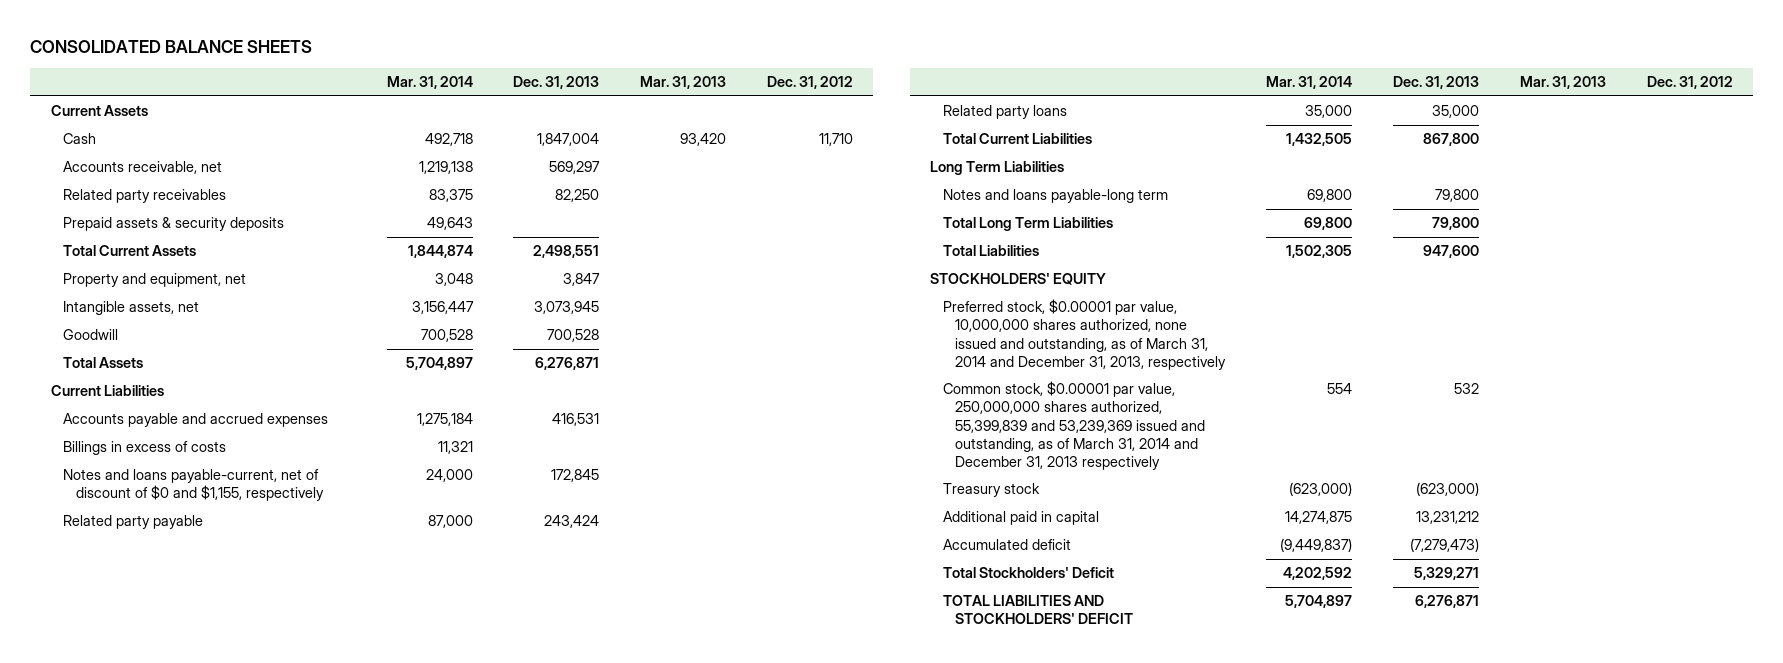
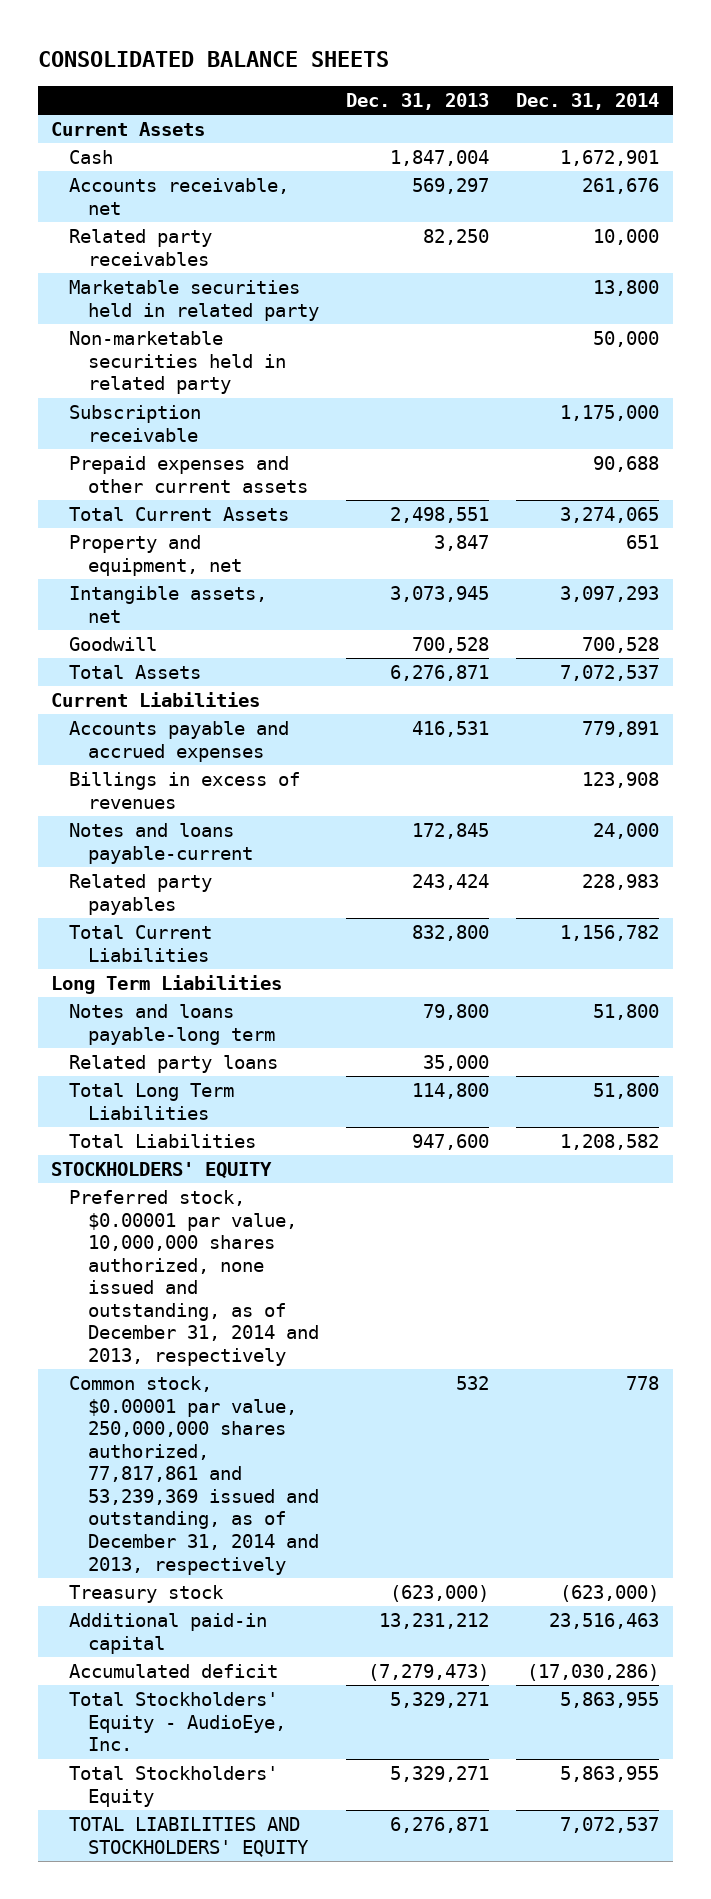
[386,76,473,90] Mar. 31, 2014 -> none
[640,76,727,90] Mar. 31, 2013 -> none
[766,76,853,90] Dec. 31, 2012 -> none
none -> [516,92,660,110] Dec. 31, 2014
[63,217,285,232] Prepaid assets & security deposits -> none
none -> [69,280,319,321] Marketable securities held in related party
none -> [69,331,286,395] Non-marketable securities held in related party
none -> [69,405,202,442] Subscription receivable
none -> [69,456,308,493] Prepaid expenses and other current assets
[63,441,227,456] Billings in excess of costs -> [69,772,301,809] Billings in excess of revenues
[63,469,324,502] Notes and loans payable-current, net of discount of $0 and $1,155, respectively -> [69,823,253,864] Notes and loans payable-current
[63,515,204,530] Related party payable -> [69,874,213,915] Related party payables
[1423,133,1480,147] 867,800 -> [411,925,489,942] 832,800
[942,105,1067,120] Related party loans -> [69,1055,279,1074] Related party loans
[1432,217,1480,231] 79,800 -> [411,1083,489,1100] 114,800
[942,299,1227,370] Preferred stock, $0.00001 par value, 10,000,000 shares authorized, none issued and outstanding, as of March 31, 2014 and December 31, 2013, respectively -> [69,1190,319,1367] Preferred stock, $0.00001 par value, 10,000,000 shares authorized, none issued and outstanding, as of December 31, 2014 and 2013, respectively
[942,381,1206,470] Common stock, $0.00001 par value, 250,000,000 shares authorized, 55,399,839 and 53,239,369 issued and outstanding, as of March 31, 2014 and December 31, 2013 respectively -> [69,1376,319,1575] Common stock, $0.00001 par value, 250,000,000 shares authorized, 77,817,861 and 53,239,369 issued and outstanding, as of December 31, 2014 and 2013, respectively
[942,511,1099,526] Additional paid in capital -> [69,1613,268,1654] Additional paid-in capital
[942,567,1114,579] Total Stockholders' Deficit -> [69,1692,286,1752] Total Stockholders' Equity - AudioEye, Inc.
none -> [69,1766,279,1807] Total Stockholders' Equity
[942,595,1134,625] TOTAL LIABILITIES AND STOCKHOLDERS' DEFICIT -> [69,1817,309,1857] TOTAL LIABILITIES AND STOCKHOLDERS' EQUITY

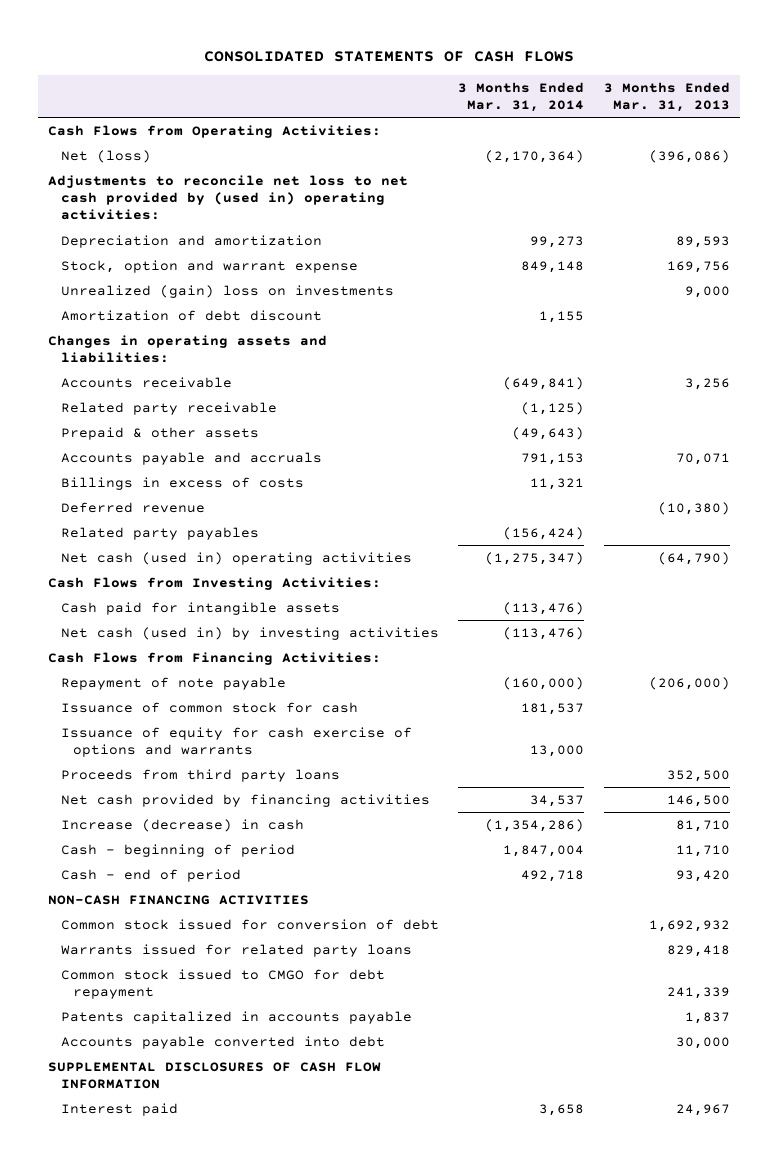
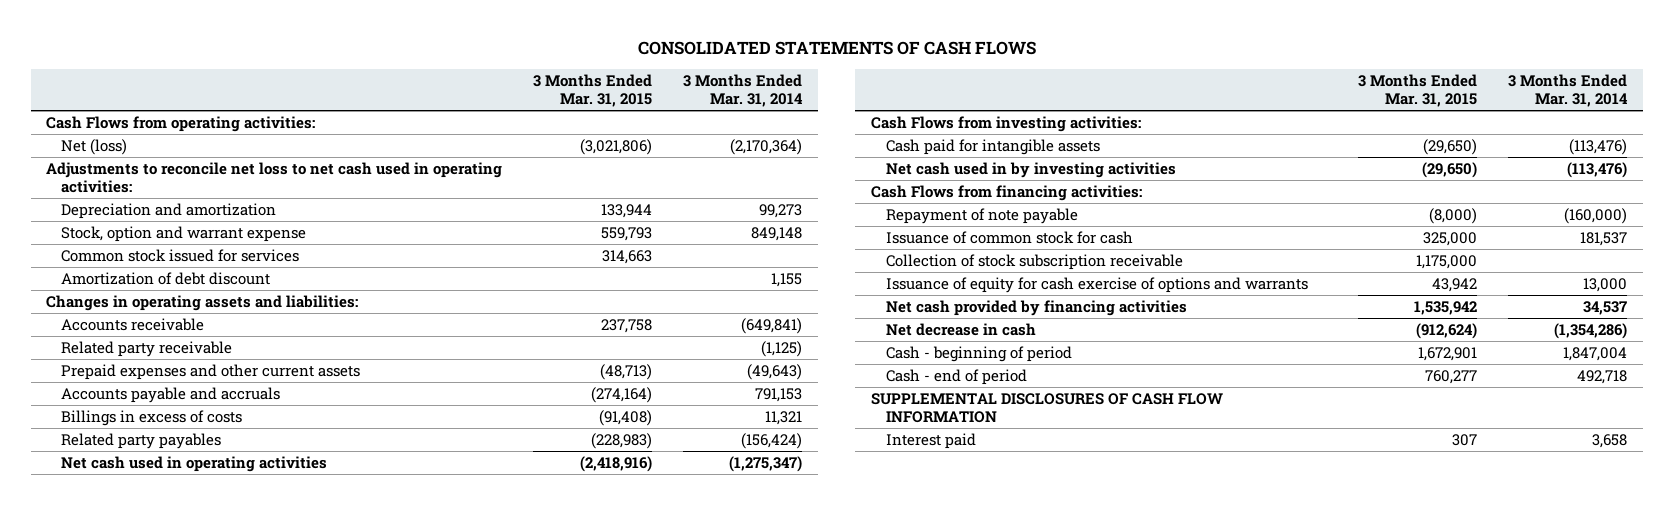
[604,81,731,112] 3 Months Ended Mar. 31, 2013 -> none
none -> [533,73,653,107] 3 Months Ended Mar. 31, 2015
[48,124,382,138] Cash Flows from Operating Activities: -> [46,115,316,132] Cash Flows from operating activities:
[48,174,409,221] Adjustments to reconcile net loss to net cash provided by (used in) operating activities: -> [46,161,503,193] Adjustments to reconcile net loss to net cash used in operating activities:
[60,284,394,298] Unrealized (gain) loss on investments -> none
none -> [61,248,300,262] Common stock issued for services
[60,426,259,440] Prepaid & other assets -> [61,363,361,380] Prepaid expenses and other current assets
[60,501,205,513] Deferred revenue -> none
[60,551,412,565] Net cash (used in) operating activities -> [61,455,328,472] Net cash used in operating activities
[48,576,382,590] Cash Flows from Investing Activities: -> [870,115,1141,132] Cash Flows from investing activities:
[60,626,439,640] Net cash (used in) by investing activities -> [886,161,1177,178] Net cash used in by investing activities
[48,651,382,665] Cash Flows from Financing Activities: -> [870,184,1142,201] Cash Flows from financing activities:
none -> [886,253,1184,270] Collection of stock subscription receivable
[60,768,340,782] Proceeds from third party loans -> none
[60,818,304,832] Increase (decrease) in cash -> [886,322,1037,336] Net decrease in cash
[48,894,310,905] NON-CASH FINANCING ACTIVITIES -> none
[60,918,439,930] Common stock issued for conversion of debt -> none
[60,943,412,957] Warrants issued for related party loans -> none
[60,968,385,1000] Common stock issued to CMGO for debt repayment -> none
[60,1010,412,1024] Patents capitalized in accounts payable -> none
[60,1035,385,1049] Accounts payable converted into debt -> none

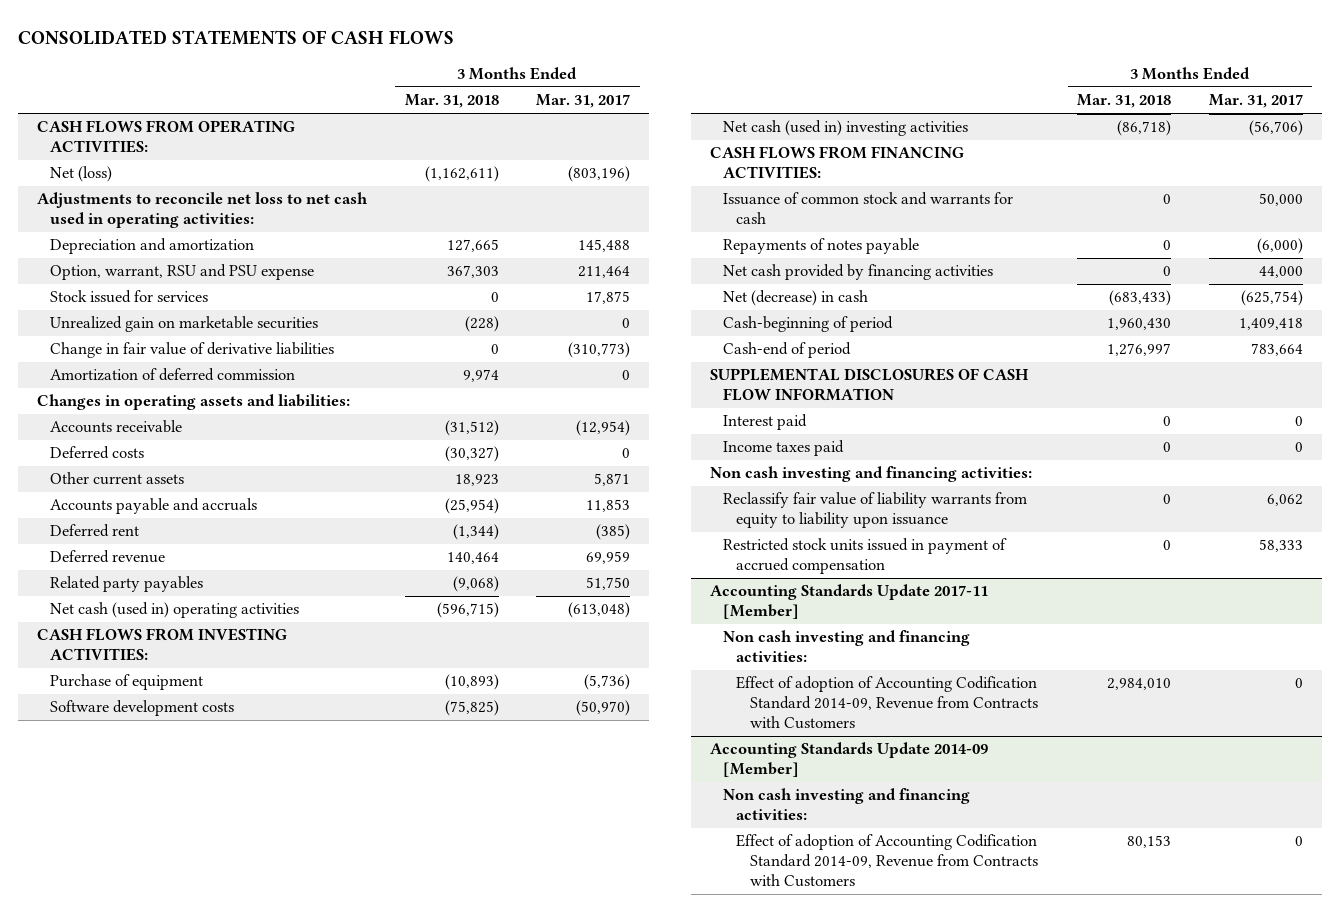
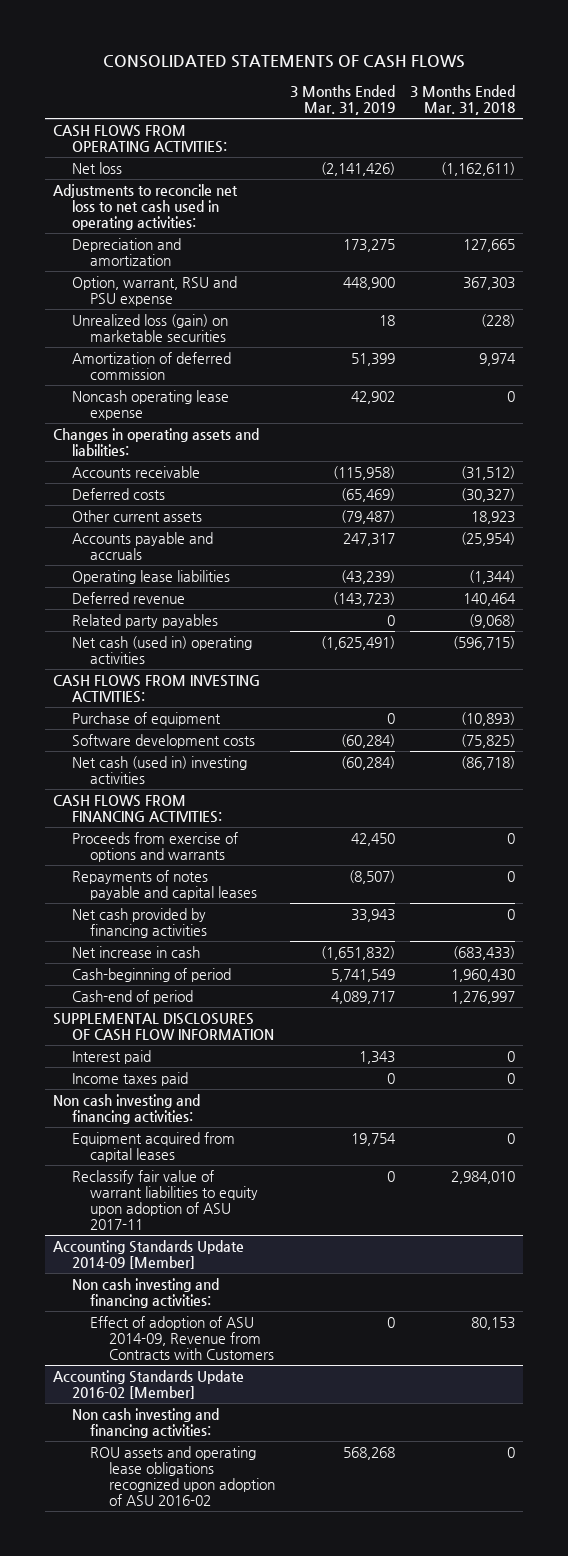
[536,94,631,109] Mar. 31, 2017 -> none
none -> [290,84,396,115] 3 Months Ended Mar. 31, 2019
[50,166,113,183] Net (loss) -> [71,161,122,174] Net loss
[50,290,209,304] Stock issued for services -> none
[50,342,335,359] Change in fair value of derivative liabilities -> none
[50,316,319,333] Unrealized gain on marketable securities -> [71,313,228,342] Unrealized loss (gain) on marketable securities
none -> [71,389,229,420] Noncash operating lease expense
[50,524,140,538] Deferred rent -> [71,569,230,584] Operating lease liabilities
[722,192,1013,225] Issuance of common stock and warrants for cash -> none
none -> [71,831,238,862] Proceeds from exercise of options and warrants
[722,238,919,255] Repayments of notes payable -> [71,869,258,900] Repayments of notes payable and capital leases
[722,290,868,307] Net (decrease) in cash -> [71,945,200,958] Net increase in cash
[722,538,1007,575] Restricted stock units issued in payment of accrued compensation -> none
[709,584,988,620] Accounting Standards Update 2017-11 [Member] -> none
[722,630,970,663] Non cash investing and financing activities: -> none
[736,676,1038,730] Effect of adoption of Accounting Codification Standard 2014-09, Revenue from Contracts with Customers -> none
none -> [71,1131,235,1162] Equipment acquired from capital leases
[722,492,1027,529] Reclassify fair value of liability warrants from equity to liability upon issuance -> [71,1169,259,1230] Reclassify fair value of warrant liabilities to equity upon adoption of ASU 2017-11
[1163,494,1172,505] 0 -> [451,1170,516,1184] 2,984,010
[736,834,1038,888] Effect of adoption of Accounting Codification Standard 2014-09, Revenue from Contracts with Customers -> [90,1315,274,1360] Effect of adoption of ASU 2014-09, Revenue from Contracts with Customers
none -> [52,1369,244,1399] Accounting Standards Update 2016-02 [Member]
none -> [71,1407,219,1438] Non cash investing and financing activities:
none -> [90,1445,275,1506] ROU assets and operating lease obligations recognized upon adoption of ASU 2016-02

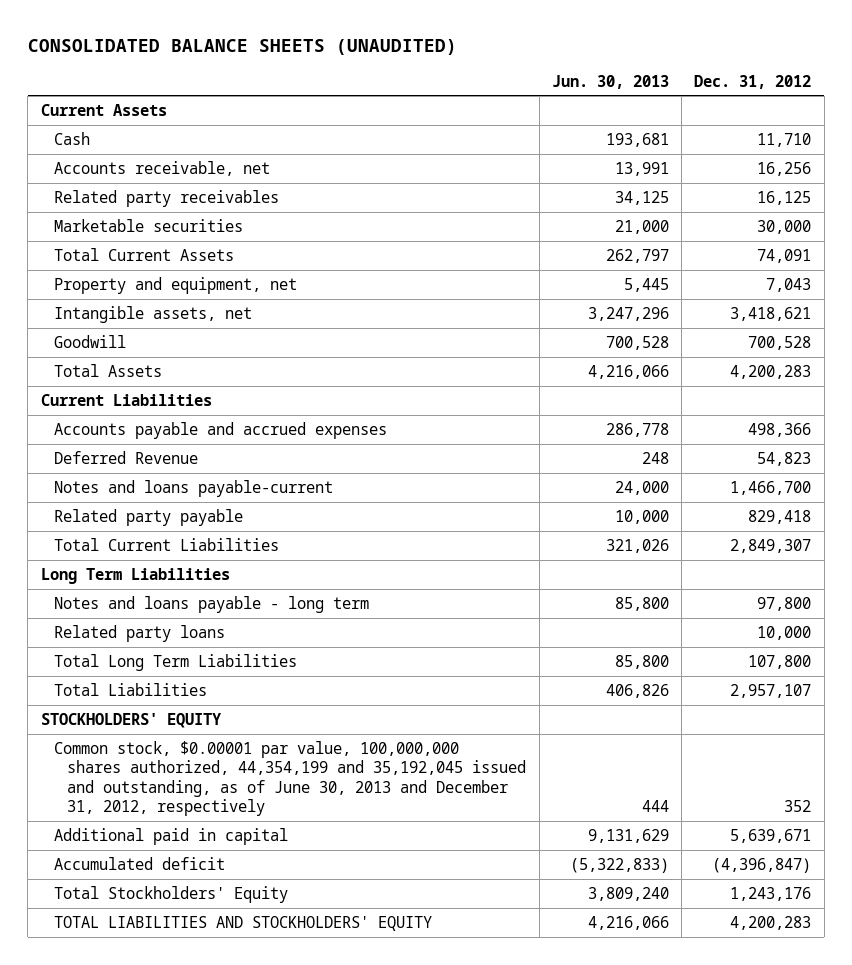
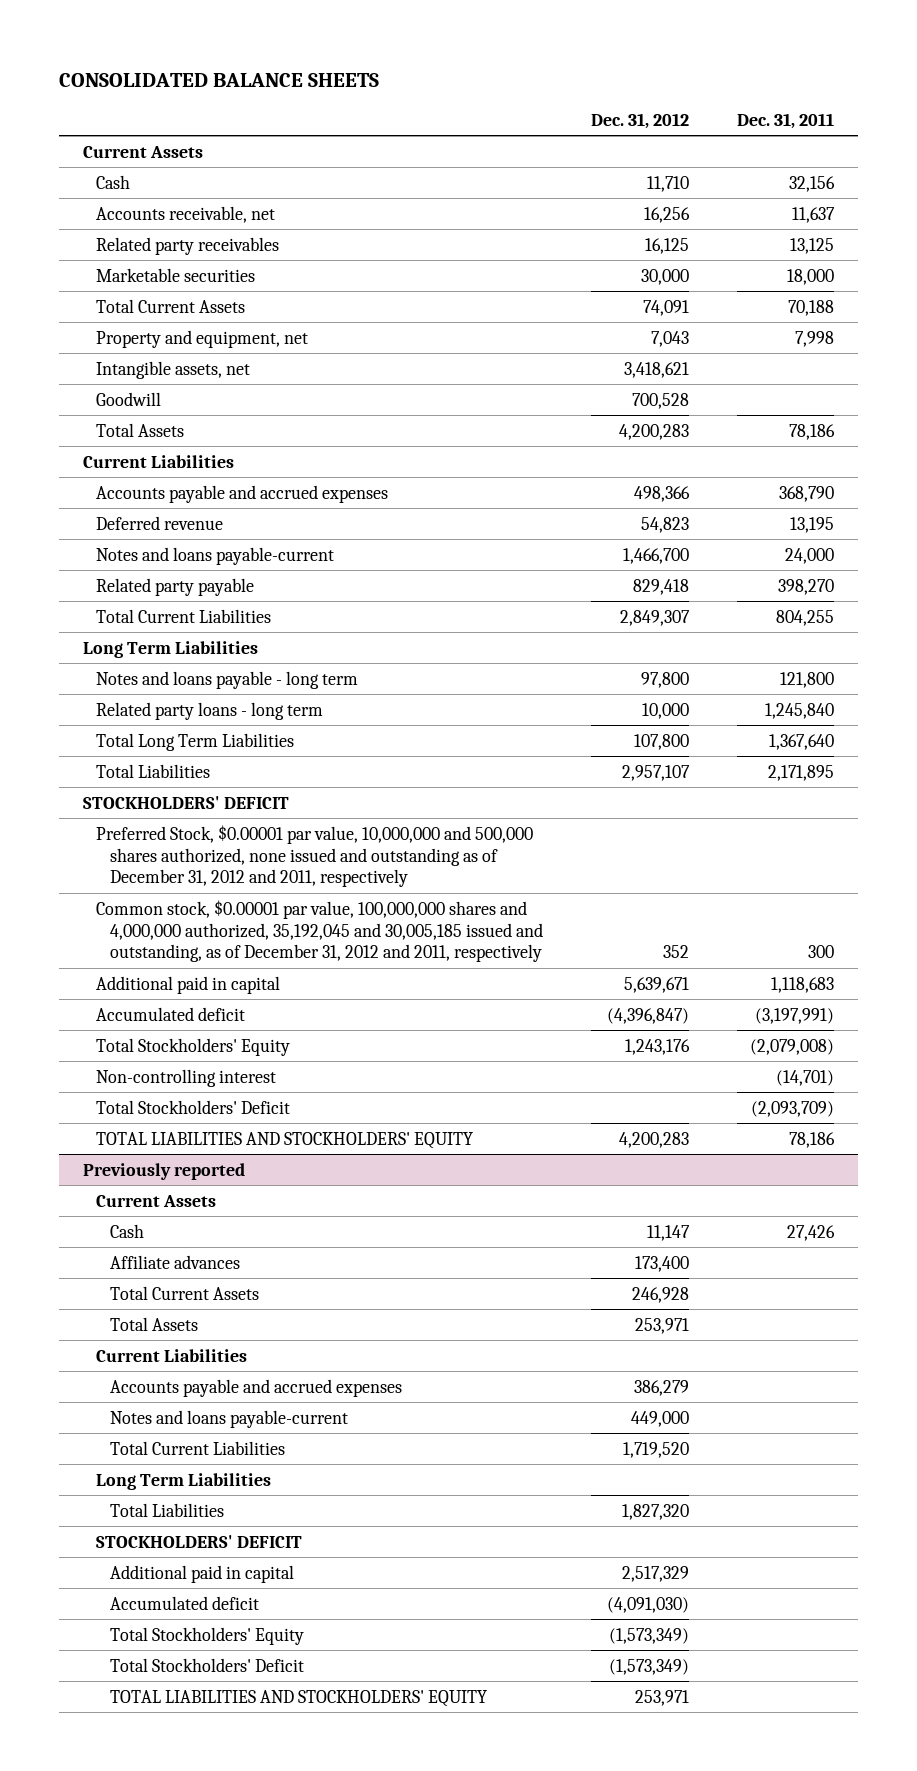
[27,38,457,55] CONSOLIDATED BALANCE SHEETS (UNAUDITED) -> [59,72,380,87] CONSOLIDATED BALANCE SHEETS
[551,74,669,89] Jun. 30, 2013 -> none
none -> [736,112,834,129] Dec. 31, 2011
[54,450,199,464] Deferred Revenue -> [96,515,224,530] Deferred revenue
[54,624,226,642] Related party loans -> [96,701,324,720] Related party loans - long term
[40,712,221,728] STOCKHOLDERS' EQUITY -> [83,795,290,809] STOCKHOLDERS' DEFICIT
none -> [96,824,534,888] Preferred Stock, $0.00001 par value, 10,000,000 and 500,000 shares authorized, none issued and outstanding as of December 31, 2012 and 2011, respectively
[54,740,527,817] Common stock, $0.00001 par value, 100,000,000 shares authorized, 44,354,199 and 35,192,045 issued and outstanding, as of June 30, 2013 and December 31, 2012, respectively -> [96,899,543,963] Common stock, $0.00001 par value, 100,000,000 shares and 4,000,000 authorized, 35,192,045 and 30,005,185 issued and outstanding, as of December 31, 2012 and 2011, respectively
none -> [96,1068,277,1087] Non-controlling interest
none -> [96,1099,291,1114] Total Stockholders' Deficit
none -> [83,1162,246,1180] Previously reported
none -> [96,1194,217,1207] Current Assets
none -> [109,1223,144,1238] Cash
none -> [109,1254,240,1269] Affiliate advances
none -> [109,1285,259,1300] Total Current Assets
none -> [109,1316,198,1331] Total Assets
none -> [96,1348,248,1362] Current Liabilities
none -> [109,1378,402,1397] Accounts payable and accrued expenses
none -> [109,1409,348,1428] Notes and loans payable-current
none -> [109,1440,285,1455] Total Current Liabilities
none -> [96,1472,272,1490] Long Term Liabilities
none -> [109,1502,224,1517] Total Liabilities
none -> [96,1534,303,1548] STOCKHOLDERS' DEFICIT
none -> [109,1564,294,1583] Additional paid in capital
none -> [109,1595,259,1610] Accumulated deficit
none -> [109,1626,304,1645] Total Stockholders' Equity
none -> [109,1657,304,1672] Total Stockholders' Deficit
none -> [109,1689,487,1707] TOTAL LIABILITIES AND STOCKHOLDERS' EQUITY

